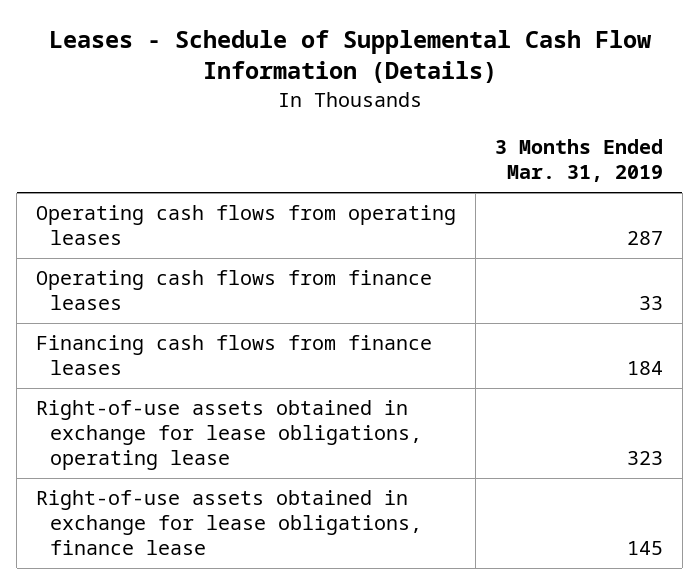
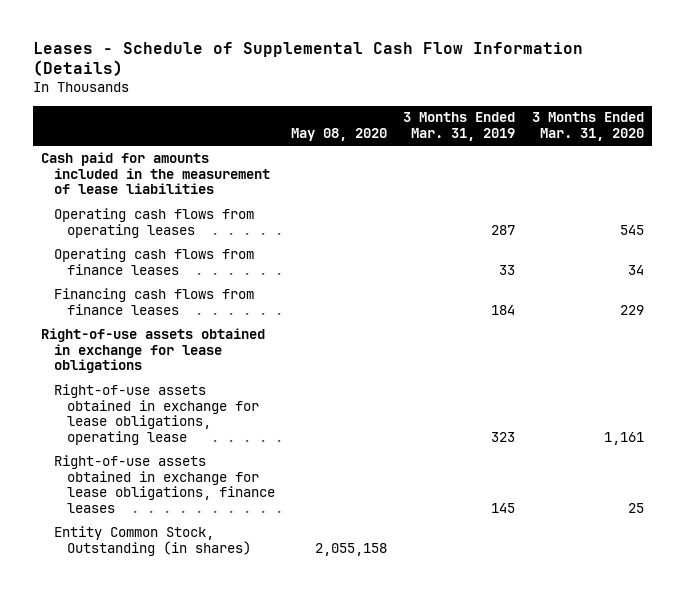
none -> [290,128,387,142] May 08, 2020
none -> [531,112,644,142] 3 Months Ended Mar. 31, 2020
none -> [40,151,270,195] Cash paid for amounts included in the measurement of lease liabilities
none -> [40,327,265,374] Right-of-use assets obtained in exchange for lease obligations
[36,490,423,555] Right-of-use assets obtained in exchange for lease obligations, finance lease -> [53,454,275,514] Right-of-use assets obtained in exchange for lease obligations, finance leases
none -> [53,525,251,556] Entity Common Stock, Outstanding (in shares)

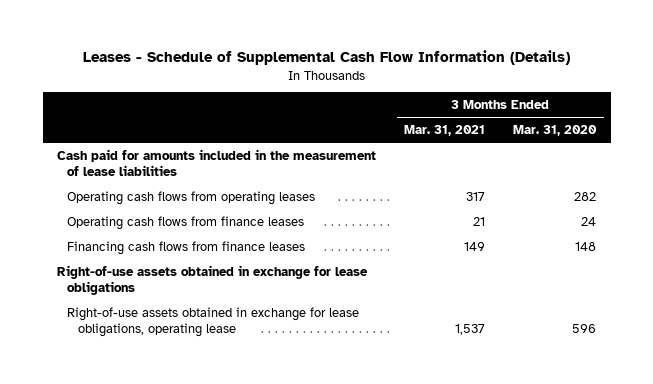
[290,128,387,142] May 08, 2020 -> none
[403,112,516,142] 3 Months Ended Mar. 31, 2019 -> none
none -> [404,125,486,137] Mar. 31, 2021
[619,224,644,235] 545 -> [574,191,597,201] 282
[627,264,644,275] 34 -> [581,216,597,226] 24
[619,304,644,315] 229 -> [575,241,597,251] 148
[53,454,275,514] Right-of-use assets obtained in exchange for lease obligations, finance leases -> none
[53,525,251,556] Entity Common Stock, Outstanding (in shares) -> none
[603,432,644,446] 1,161 -> [572,324,597,334] 596

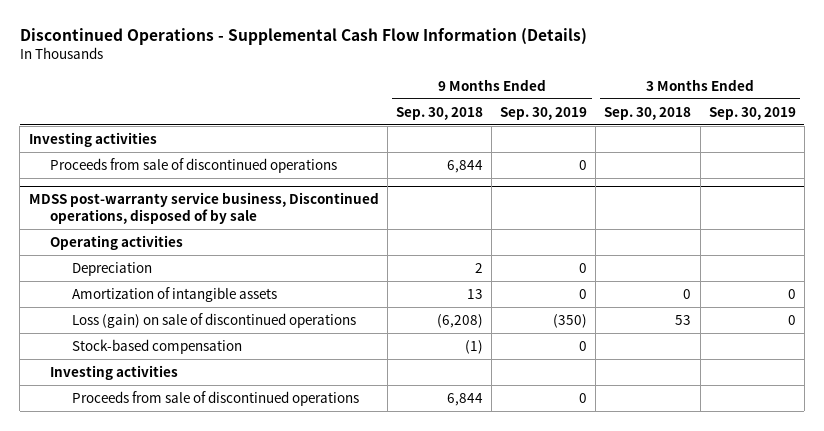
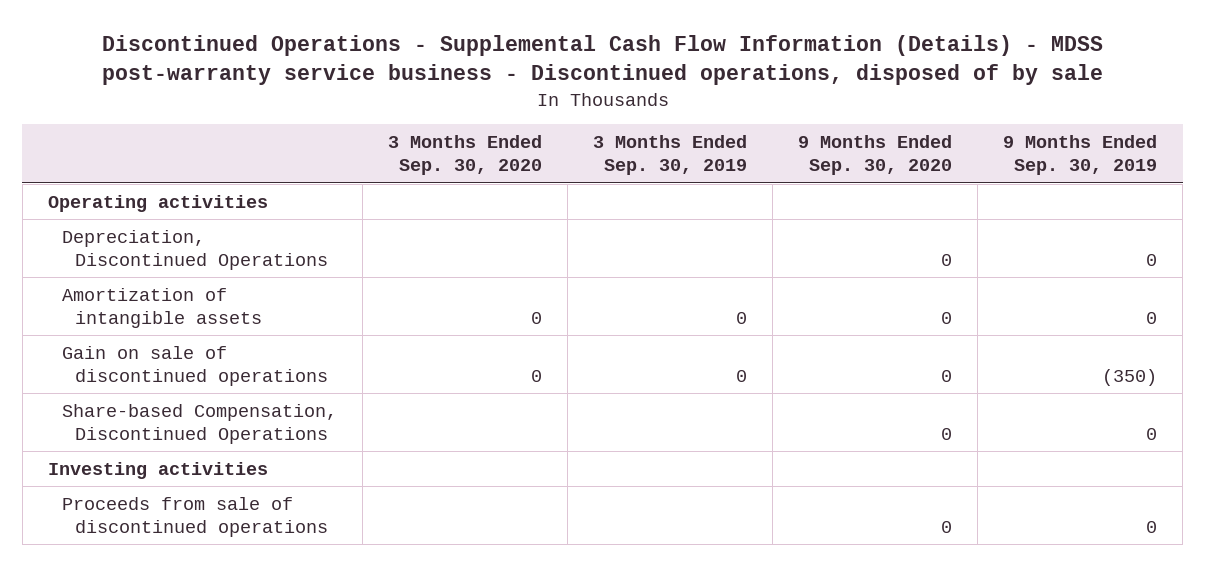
[19,27,587,45] Discontinued Operations - Supplemental Cash Flow Information (Details) -> [101,35,1103,86] Discontinued Operations - Supplemental Cash Flow Information (Details) - MDSS post-warranty service business - Discontinued operations, disposed of by sale
[395,106,483,120] Sep. 30, 2018 -> none
[604,106,692,120] Sep. 30, 2018 -> none
none -> [387,135,542,176] 3 Months Ended Sep. 30, 2020
none -> [798,135,953,176] 9 Months Ended Sep. 30, 2020
[28,131,157,147] Investing activities -> none
[50,157,338,173] Proceeds from sale of discontinued operations -> none
[28,192,379,225] MDSS post-warranty service business, Discontinued operations, disposed of by sale -> none
[71,261,152,276] Depreciation -> [61,229,329,270] Depreciation, Discontinued Operations
[71,312,356,328] Loss (gain) on sale of discontinued operations -> [61,345,329,386] Gain on sale of discontinued operations
[71,338,242,354] Stock-based compensation -> [61,403,337,444] Share-based Compensation, Discontinued Operations

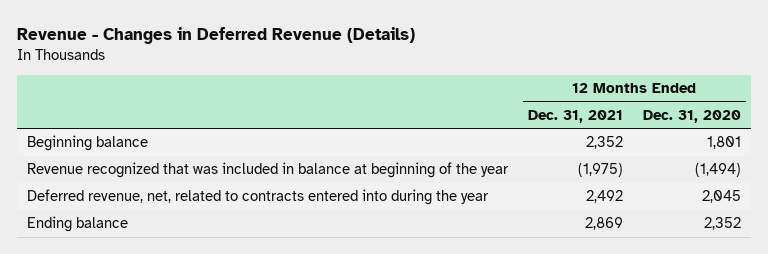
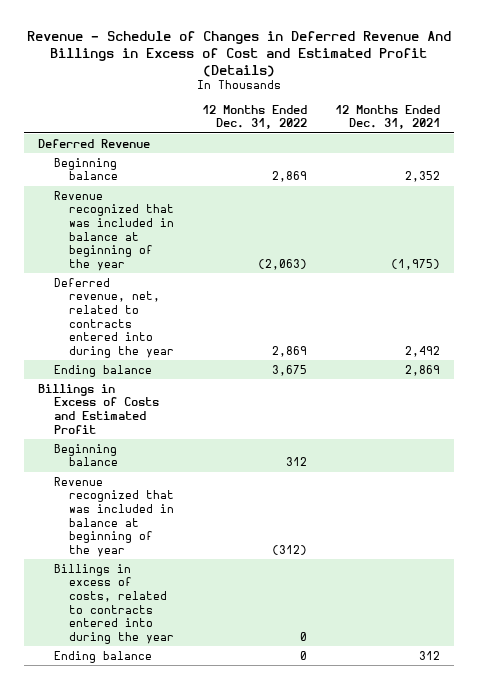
[16,26,415,44] Revenue - Changes in Deferred Revenue (Details) -> [26,30,451,77] Revenue - Schedule of Changes in Deferred Revenue And Billings in Excess of Cost and Estimated Profit (Details)
[643,110,742,124] Dec. 31, 2020 -> none
none -> [202,104,308,130] 12 Months Ended Dec. 31, 2022
none -> [37,138,150,148] Deferred Revenue
none -> [37,383,159,434] Billings in Excess of Costs and Estimated Profit
none -> [53,443,119,467] Beginning balance
none -> [53,476,175,557] Revenue recognized that was included in balance at beginning of the year
none -> [53,563,175,644] Billings in excess of costs, related to contracts entered into during the year
none -> [53,650,152,663] Ending balance

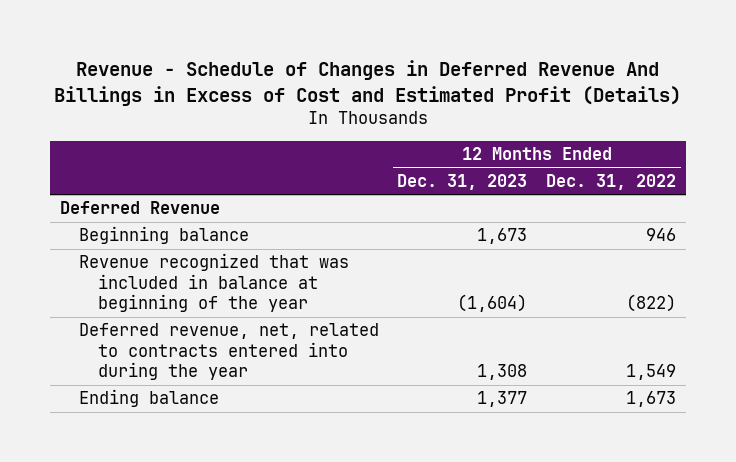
[334,104,440,130] 12 Months Ended Dec. 31, 2021 -> none
none -> [397,173,528,190] Dec. 31, 2023
[37,383,159,434] Billings in Excess of Costs and Estimated Profit -> none
[53,443,119,467] Beginning balance -> none
[53,476,175,557] Revenue recognized that was included in balance at beginning of the year -> none
[53,563,175,644] Billings in excess of costs, related to contracts entered into during the year -> none
[53,650,152,663] Ending balance -> none
[272,171,308,183] 2,869 -> [646,228,677,242] 946
[258,258,308,270] (2,063) -> [626,294,677,313] (822)
[272,345,308,357] 2,869 -> [626,364,677,381] 1,549
[272,364,308,376] 3,675 -> [626,391,677,408] 1,673

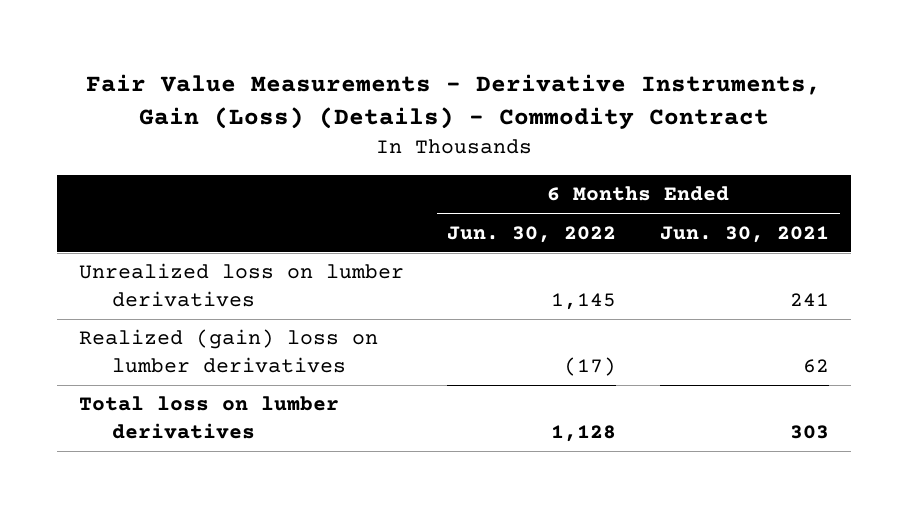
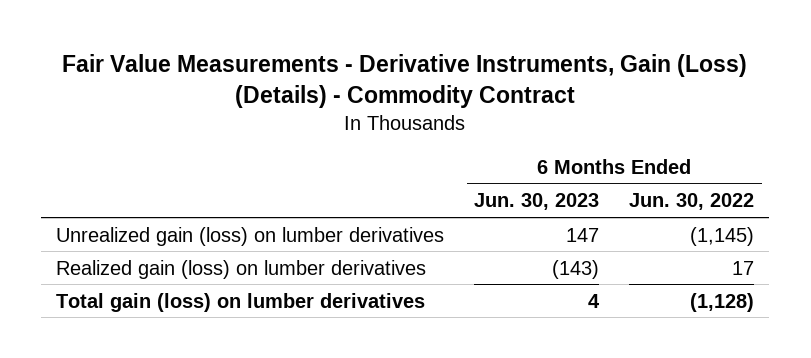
[659,225,829,243] Jun. 30, 2021 -> none
none -> [474,193,600,211] Jun. 30, 2023
[79,263,405,307] Unrealized loss on lumber derivatives -> [56,226,445,246] Unrealized gain (loss) on lumber derivatives
[551,292,617,310] 1,145 -> [690,226,755,246] (1,145)
[79,329,379,373] Realized (gain) loss on lumber derivatives -> [56,259,427,279] Realized gain (loss) on lumber derivatives
[564,356,617,376] (17) -> [732,260,755,275] 17
[79,396,340,439] Total loss on lumber derivatives -> [56,292,426,312] Total gain (loss) on lumber derivatives
[551,424,617,442] 1,128 -> [690,292,755,312] (1,128)

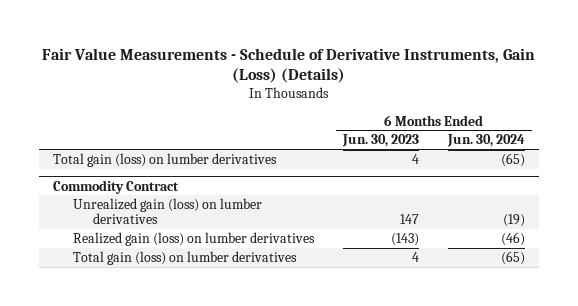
[62,54,748,109] Fair Value Measurements - Derivative Instruments, Gain (Loss) (Details) - Commodity Contract -> [42,47,536,84] Fair Value Measurements - Schedule of Derivative Instruments, Gain (Loss) (Details)
[629,193,755,211] Jun. 30, 2022 -> none
none -> [446,134,525,148] Jun. 30, 2024
none -> [53,152,278,167] Total gain (loss) on lumber derivatives
none -> [53,179,180,194] Commodity Contract

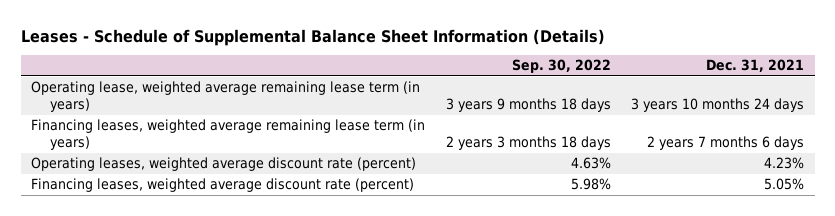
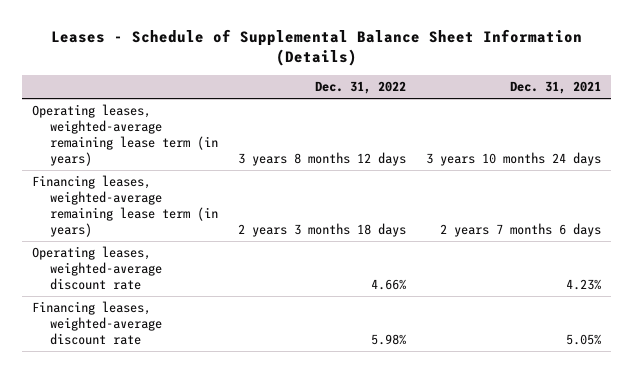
[511,59,611,74] Sep. 30, 2022 -> none
none -> [315,81,407,95] Dec. 31, 2022
[31,81,421,113] Operating lease, weighted average remaining lease term (in years) -> [32,103,219,167] Operating leases, weighted-average remaining lease term (in years)
[31,119,426,151] Financing leases, weighted average remaining lease term (in years) -> [32,174,219,238] Financing leases, weighted-average remaining lease term (in years)
[31,157,417,172] Operating leases, weighted average discount rate (percent) -> [32,245,163,291] Operating leases, weighted-average discount rate
[31,178,415,193] Financing leases, weighted average discount rate (percent) -> [32,300,163,346] Financing leases, weighted-average discount rate

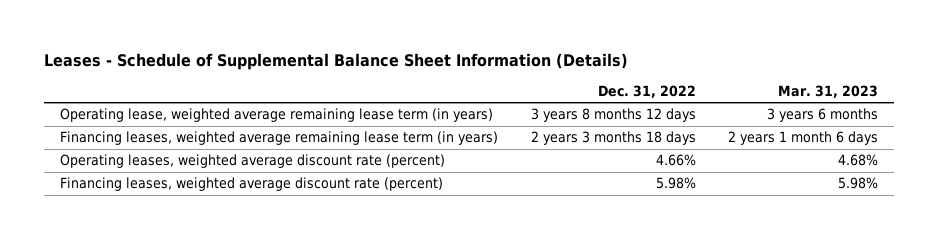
[510,81,602,95] Dec. 31, 2021 -> none
none -> [777,85,878,99] Mar. 31, 2023
[32,103,219,167] Operating leases, weighted-average remaining lease term (in years) -> [60,108,494,123] Operating lease, weighted average remaining lease term (in years)
[32,174,219,238] Financing leases, weighted-average remaining lease term (in years) -> [60,131,499,146] Financing leases, weighted average remaining lease term (in years)
[32,245,163,291] Operating leases, weighted-average discount rate -> [60,154,446,169] Operating leases, weighted average discount rate (percent)
[32,300,163,346] Financing leases, weighted-average discount rate -> [60,177,444,192] Financing leases, weighted average discount rate (percent)

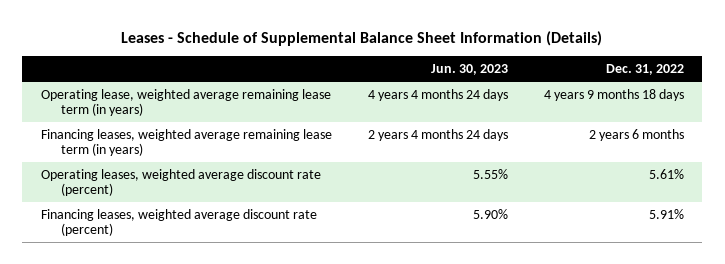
[777,85,878,99] Mar. 31, 2023 -> none
none -> [430,64,508,76] Jun. 30, 2023
[530,108,696,123] 3 years 8 months 12 days -> [544,88,685,101] 4 years 9 months 18 days
[530,131,696,146] 2 years 3 months 18 days -> [589,128,685,141] 2 years 6 months
[655,154,696,167] 4.66% -> [649,168,685,179] 5.61%
[655,177,696,190] 5.98% -> [649,208,685,219] 5.91%

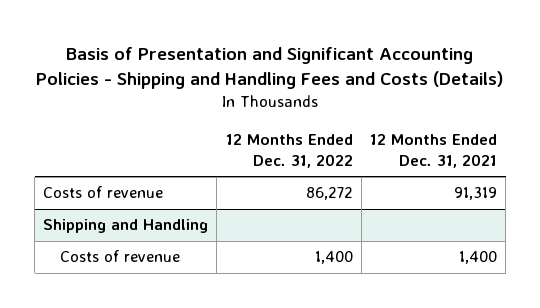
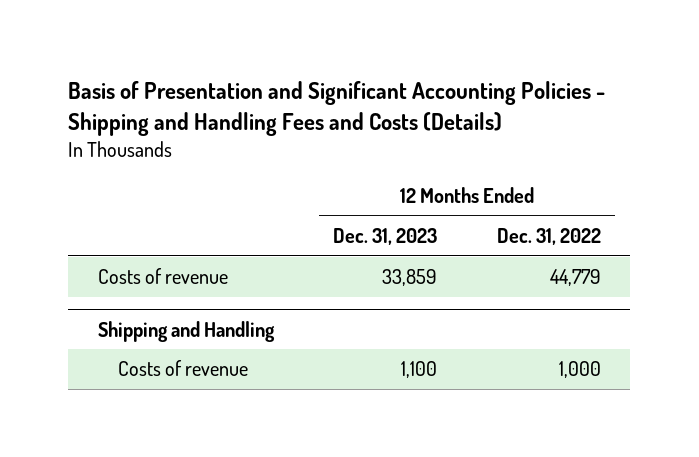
[369,133,497,168] 12 Months Ended Dec. 31, 2021 -> none
none -> [333,228,438,246] Dec. 31, 2023
[305,187,353,201] 86,272 -> [549,269,601,287] 44,779
[314,251,353,265] 1,400 -> [558,361,601,379] 1,000

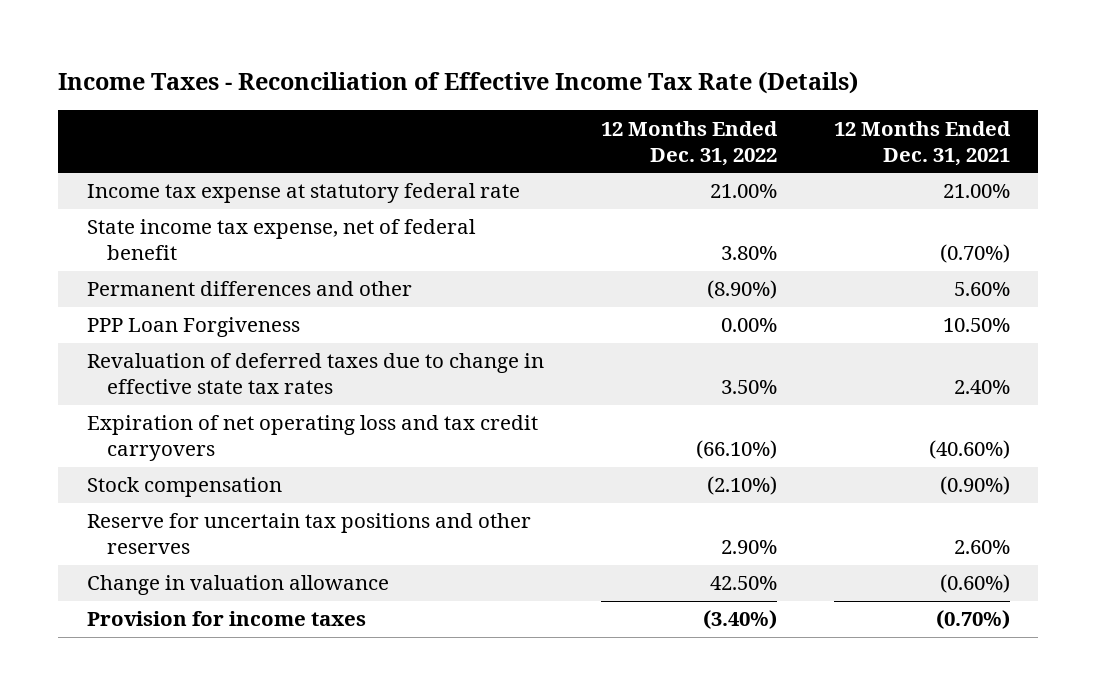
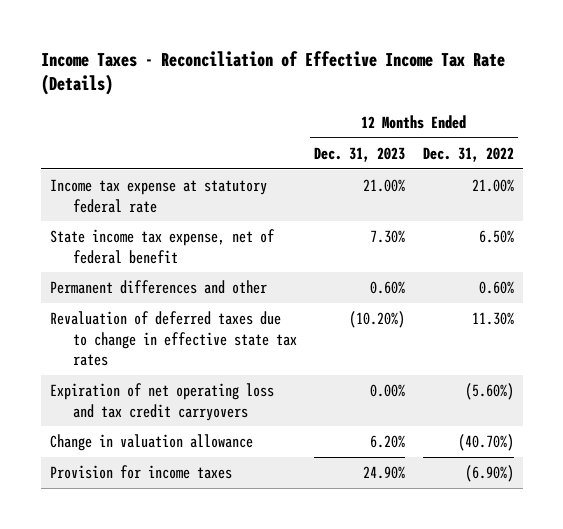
[833,120,1011,166] 12 Months Ended Dec. 31, 2021 -> none
none -> [314,146,406,162] Dec. 31, 2023
[86,317,300,338] PPP Loan Forgiveness -> none
[86,477,282,498] Stock compensation -> none
[86,513,531,555] Reserve for uncertain tax positions and other reserves -> none
[720,246,777,261] 3.80% -> [478,230,514,244] 6.50%
[706,280,777,300] (8.90%) -> [478,281,514,295] 0.60%
[720,380,777,395] 3.50% -> [471,312,514,326] 11.30%
[695,440,777,460] (66.10%) -> [464,383,514,401] (5.60%)
[709,576,777,591] 42.50% -> [457,434,514,452] (40.70%)
[702,610,777,630] (3.40%) -> [464,465,514,483] (6.90%)

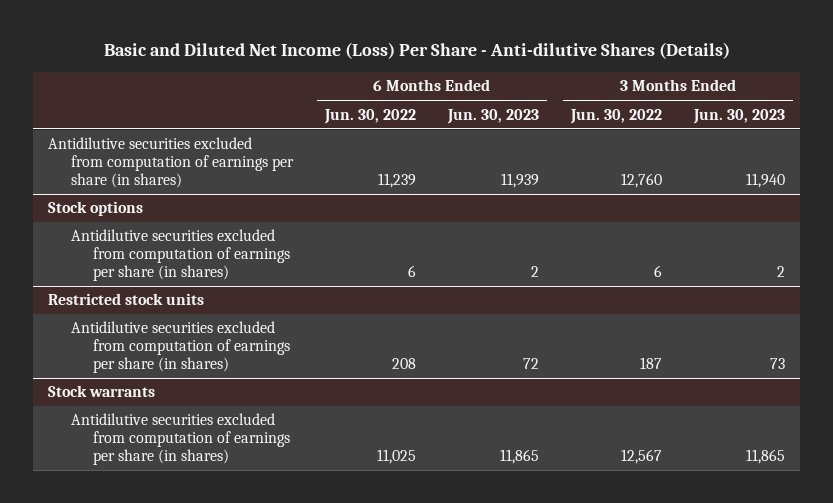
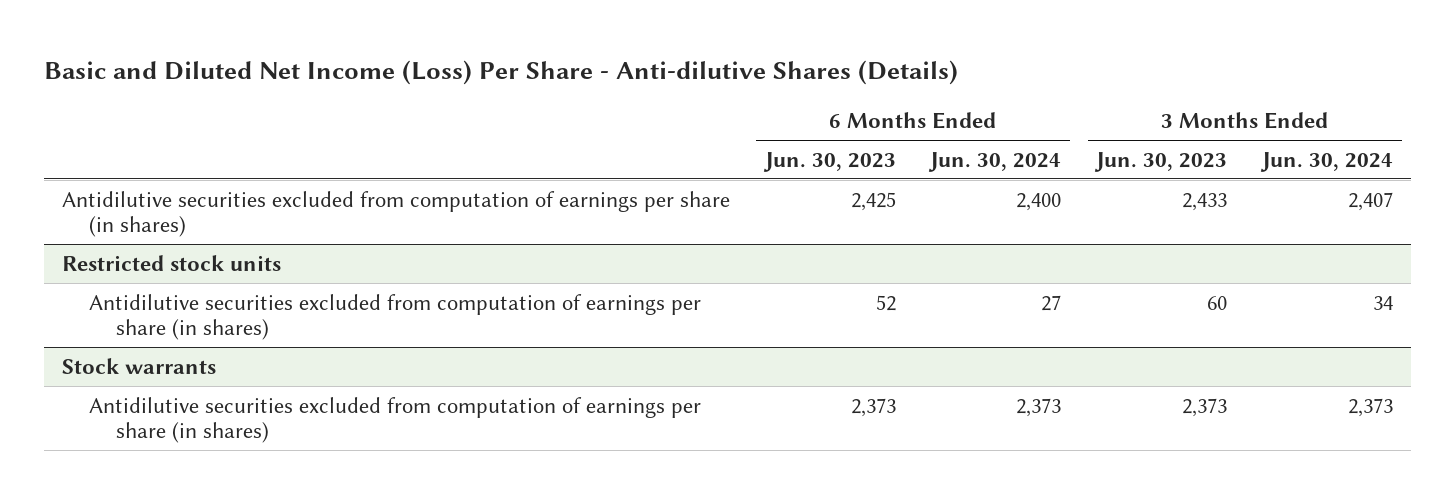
[323,108,416,124] Jun. 30, 2022 -> none
[569,108,662,124] Jun. 30, 2022 -> none
none -> [928,151,1062,172] Jun. 30, 2024
none -> [1260,151,1394,172] Jun. 30, 2024
[48,201,144,217] Stock options -> none
[70,229,291,282] Antidilutive securities excluded from computation of earnings per share (in shares) -> none
[500,173,539,189] 11,939 -> [850,191,896,211] 2,425
[745,173,785,189] 11,940 -> [1182,192,1228,211] 2,433
[522,358,539,370] 72 -> [875,294,896,311] 52
[769,358,785,370] 73 -> [1207,295,1228,310] 60
[499,449,539,465] 11,865 -> [850,397,896,417] 2,373
[745,449,785,465] 11,865 -> [1182,397,1228,417] 2,373

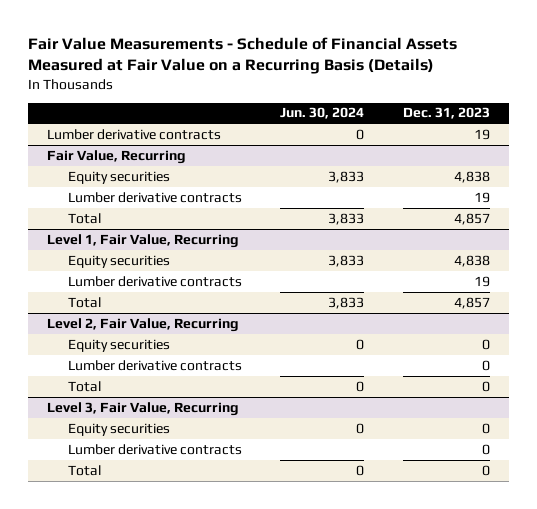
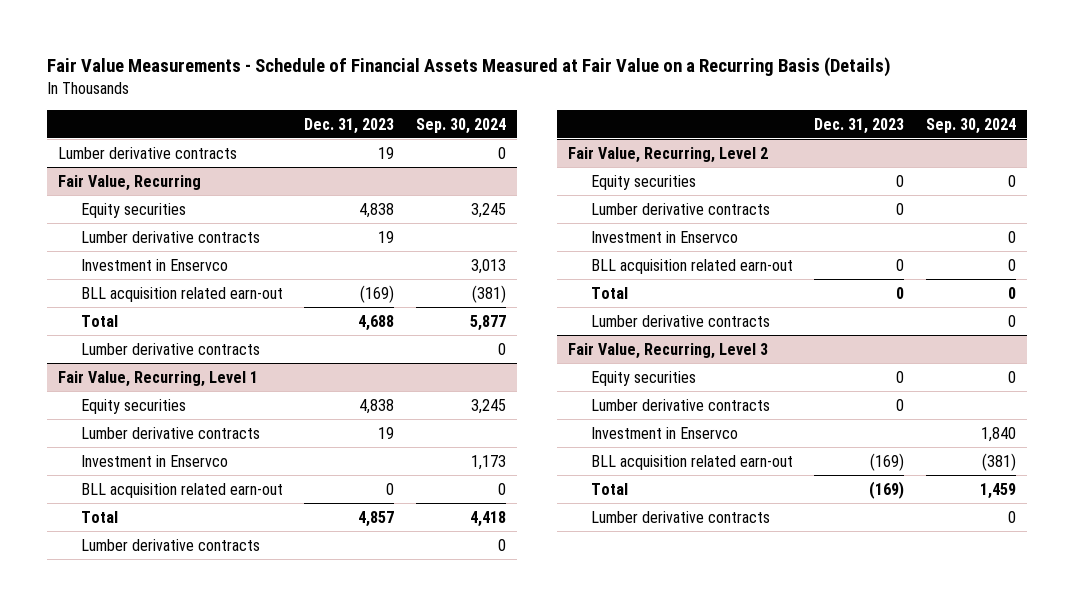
[280,107,365,120] Jun. 30, 2024 -> none
none -> [415,117,506,134] Sep. 30, 2024
none -> [80,258,228,271] Investment in Enservco
none -> [80,286,283,302] BLL acquisition related earn-out
[453,212,490,225] 4,857 -> [358,314,395,331] 4,688
none -> [80,342,260,355] Lumber derivative contracts
[46,233,239,248] Level 1, Fair Value, Recurring -> [57,370,258,387] Fair Value, Recurring, Level 1
none -> [80,454,228,467] Investment in Enservco
none -> [80,482,283,498] BLL acquisition related earn-out
none -> [80,538,260,551] Lumber derivative contracts
[46,317,239,332] Level 2, Fair Value, Recurring -> [567,146,768,163] Fair Value, Recurring, Level 2
none -> [590,230,738,243] Investment in Enservco
none -> [590,258,793,274] BLL acquisition related earn-out
none -> [590,314,770,327] Lumber derivative contracts
[46,401,239,416] Level 3, Fair Value, Recurring -> [567,342,768,359] Fair Value, Recurring, Level 3
none -> [590,426,738,439] Investment in Enservco
none -> [590,454,793,470] BLL acquisition related earn-out
[481,464,490,476] 0 -> [869,480,905,499] (169)
none -> [590,510,770,523] Lumber derivative contracts

